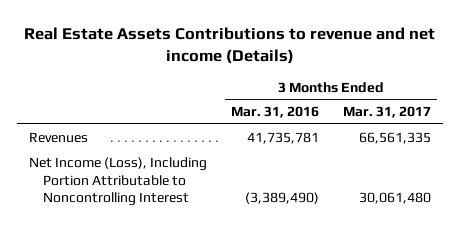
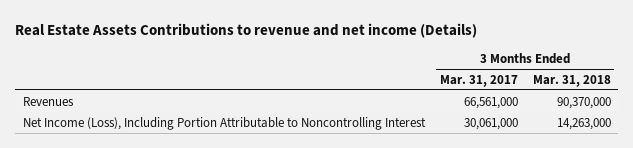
[230,106,319,119] Mar. 31, 2016 -> none
none -> [532,74,611,87] Mar. 31, 2018
[359,131,432,144] 66,561,335 -> [463,96,518,109] 66,561,000
[359,192,432,205] 30,061,480 -> [463,117,518,130] 30,061,000

